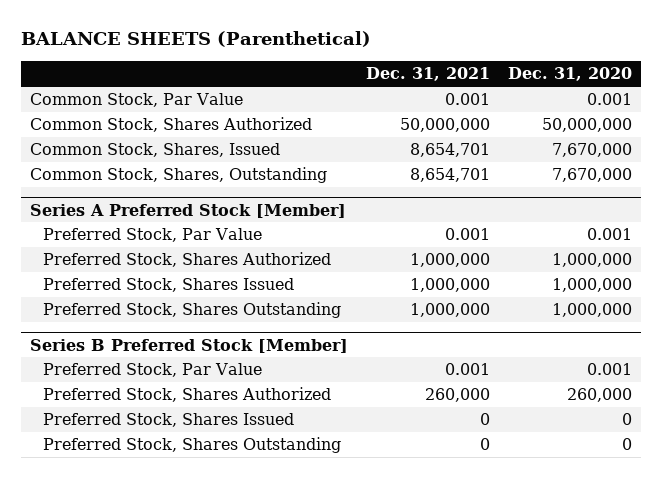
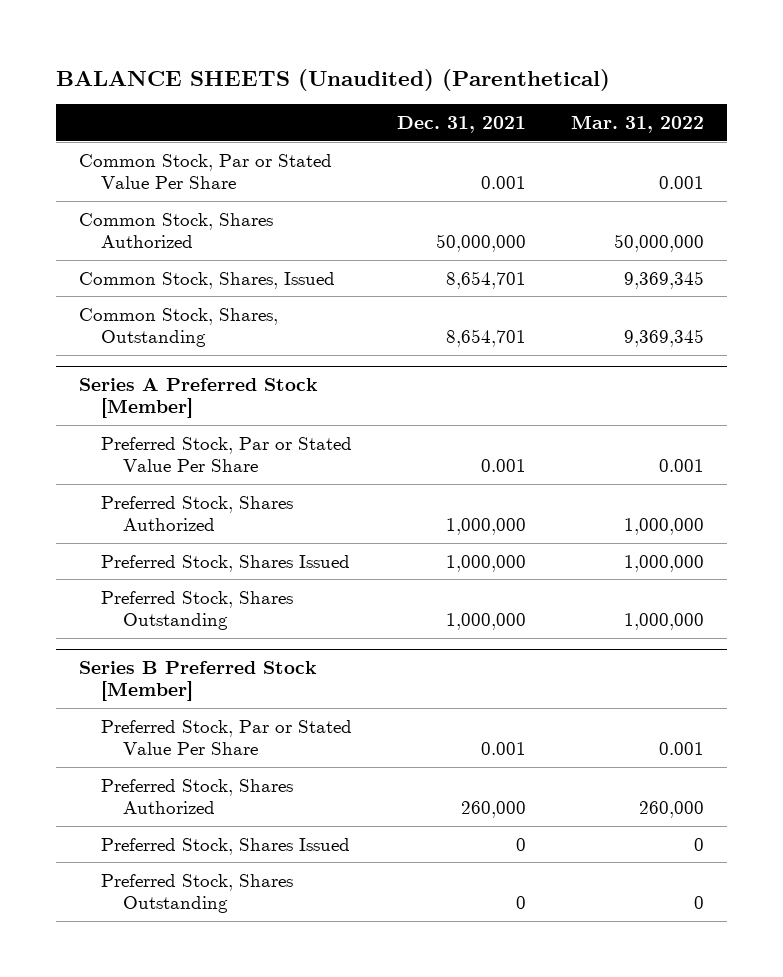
[20,31,371,48] BALANCE SHEETS (Parenthetical) -> [56,68,611,91] BALANCE SHEETS (Unaudited) (Parenthetical)
[508,67,633,82] Dec. 31, 2020 -> none
none -> [571,115,705,134] Mar. 31, 2022
[29,93,243,108] Common Stock, Par Value -> [78,153,332,190] Common Stock, Par or Stated Value Per Share
[42,228,262,243] Preferred Stock, Par Value -> [101,436,353,473] Preferred Stock, Par or Stated Value Per Share
[42,363,262,378] Preferred Stock, Par Value -> [101,719,353,756] Preferred Stock, Par or Stated Value Per Share

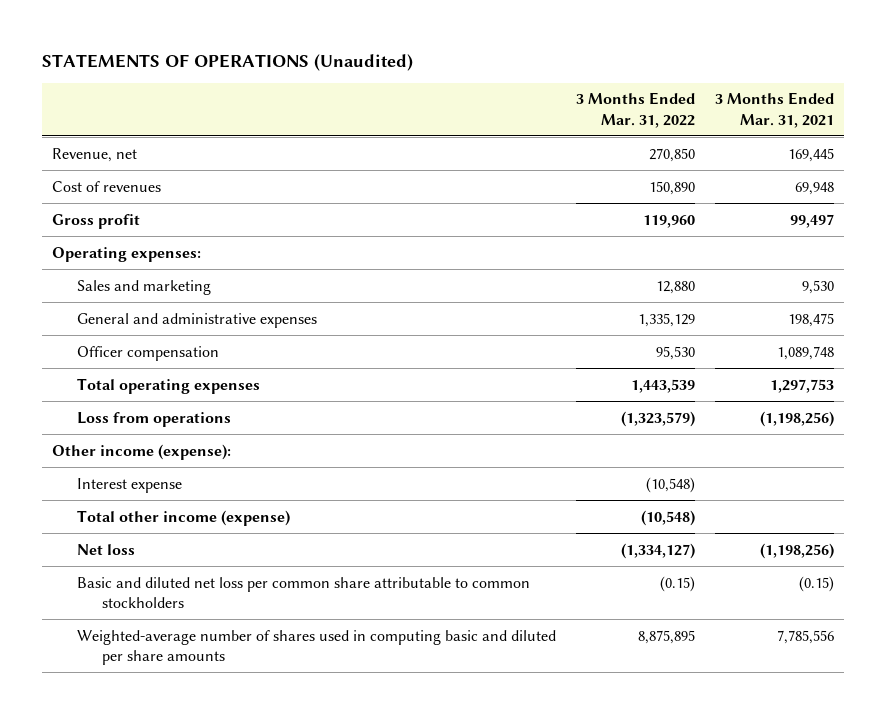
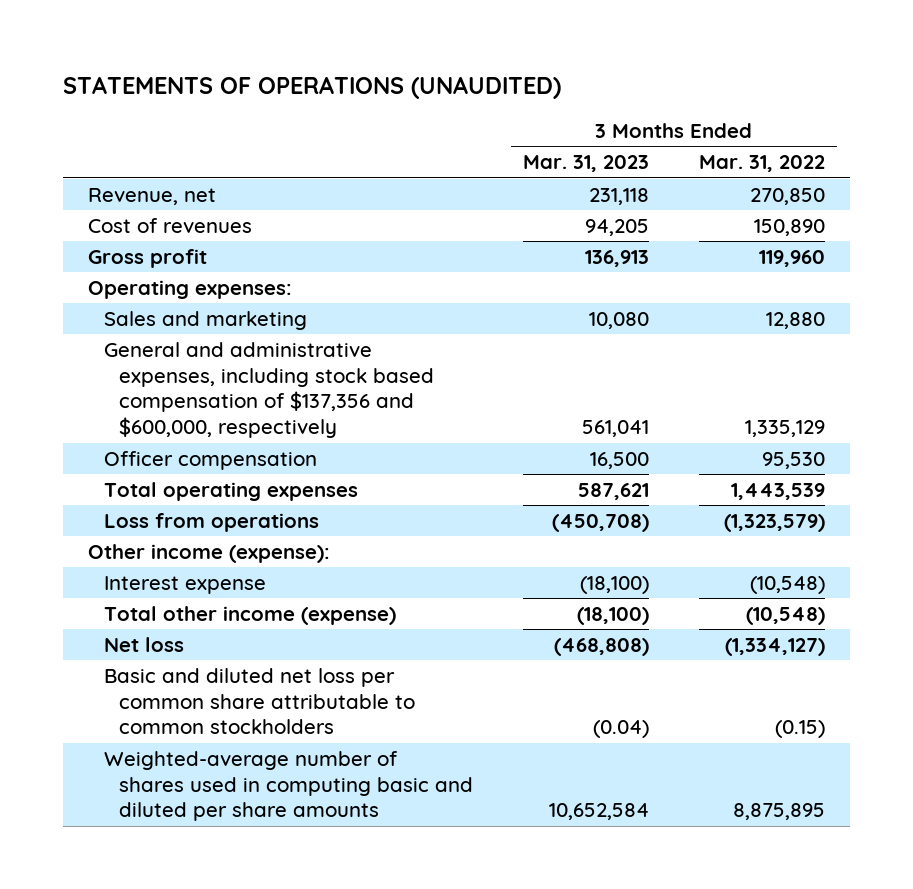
[42,53,414,71] STATEMENTS OF OPERATIONS (Unaudited) -> [62,76,561,100] STATEMENTS OF OPERATIONS (UNAUDITED)
[715,92,835,128] 3 Months Ended Mar. 31, 2021 -> none
none -> [523,155,650,173] Mar. 31, 2023
[77,312,318,328] General and administrative expenses -> [103,341,435,439] General and administrative expenses, including stock based compensation of $137,356 and $600,000, respectively

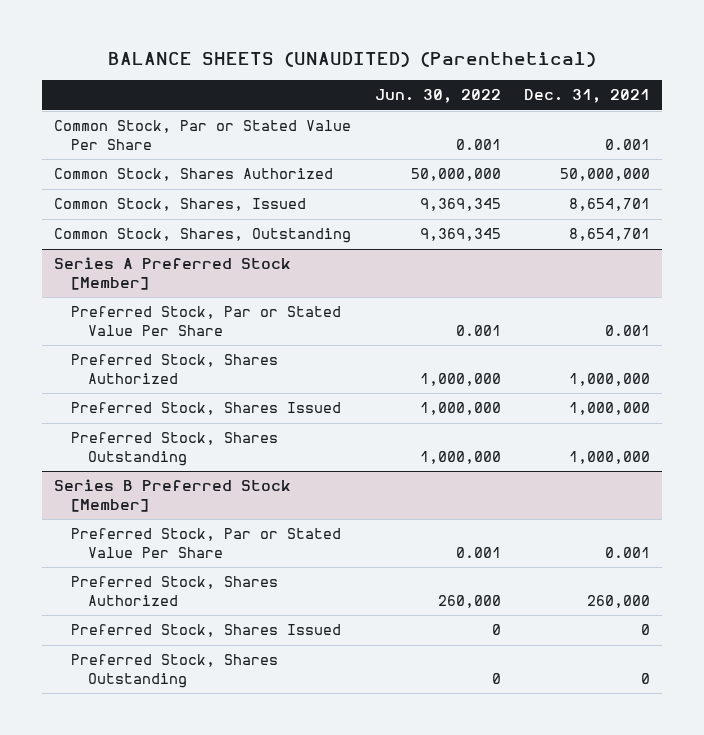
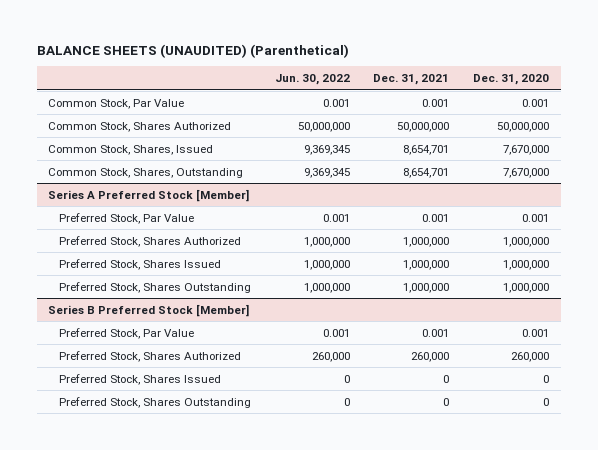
none -> [473,74,550,86] Dec. 31, 2020
[54,120,352,150] Common Stock, Par or Stated Value Per Share -> [48,98,185,109] Common Stock, Par Value
[71,306,342,336] Preferred Stock, Par or Stated Value Per Share -> [58,212,194,224] Preferred Stock, Par Value
[71,528,342,558] Preferred Stock, Par or Stated Value Per Share -> [58,327,194,339] Preferred Stock, Par Value

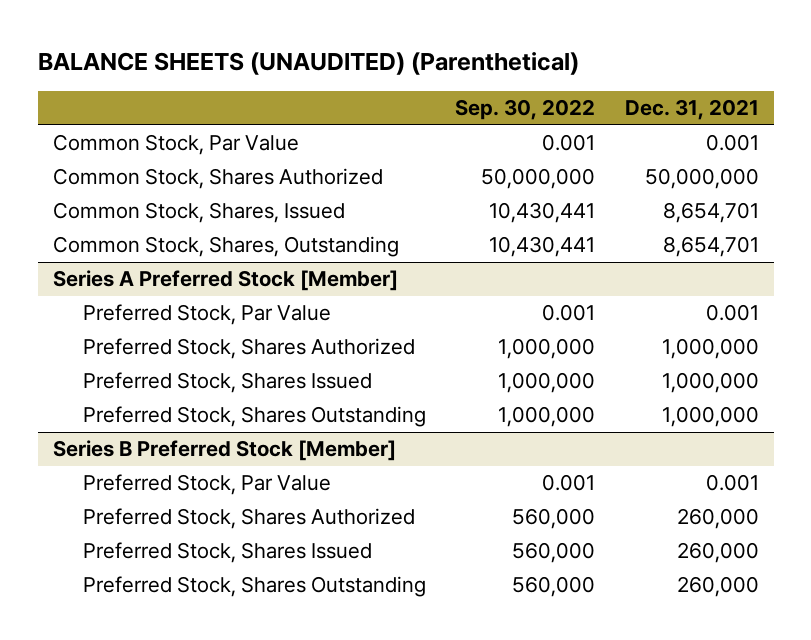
[274,74,350,86] Jun. 30, 2022 -> none
[473,74,550,86] Dec. 31, 2020 -> none
none -> [455,99,596,121] Sep. 30, 2022
[443,374,450,383] 0 -> [676,542,759,564] 260,000
[443,397,450,406] 0 -> [676,576,759,598] 260,000

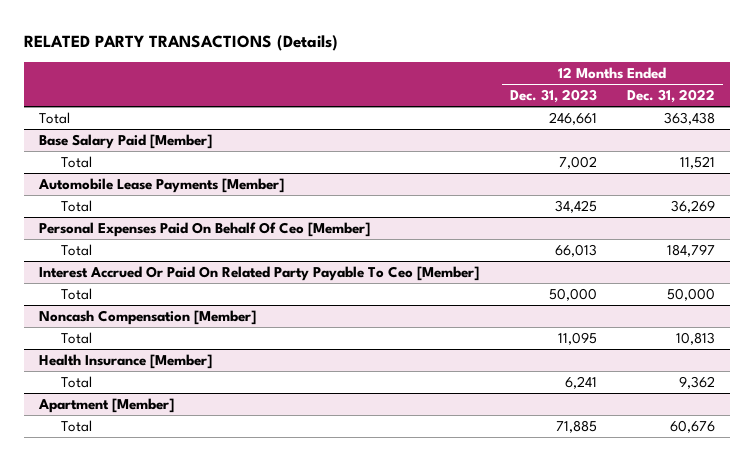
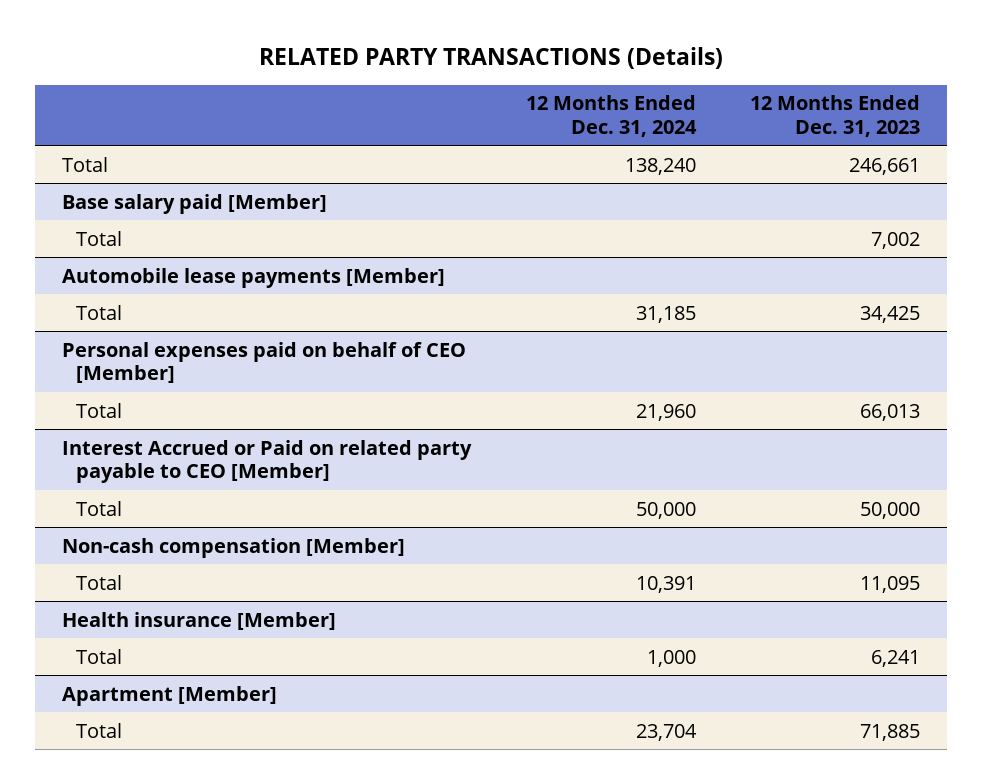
[627,89,716,104] Dec. 31, 2022 -> none
none -> [525,95,697,137] 12 Months Ended Dec. 31, 2024
[39,133,213,149] Base Salary Paid [Member] -> [62,193,328,214] Base salary paid [Member]
[38,177,285,193] Automobile Lease Payments [Member] -> [62,267,446,288] Automobile lease payments [Member]
[39,221,371,237] Personal Expenses Paid On Behalf Of Ceo [Member] -> [62,341,467,383] Personal expenses paid on behalf of CEO [Member]
[39,265,480,281] Interest Accrued Or Paid On Related Party Payable To Ceo [Member] -> [62,439,473,483] Interest Accrued or Paid on related party payable to CEO [Member]
[39,309,257,325] Noncash Compensation [Member] -> [62,537,406,558] Non-cash compensation [Member]
[39,353,213,369] Health Insurance [Member] -> [62,611,337,630] Health insurance [Member]

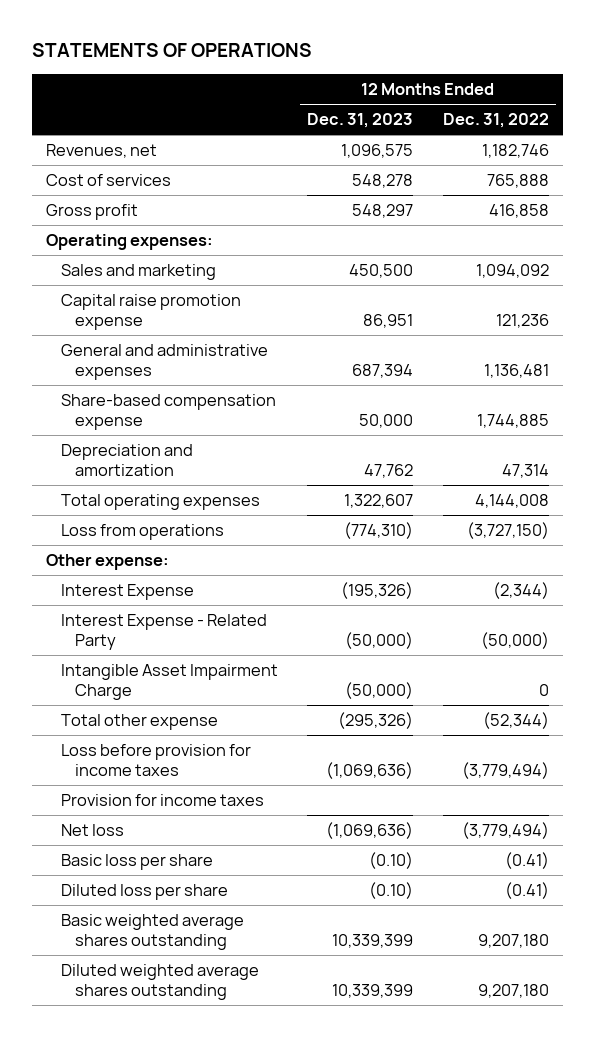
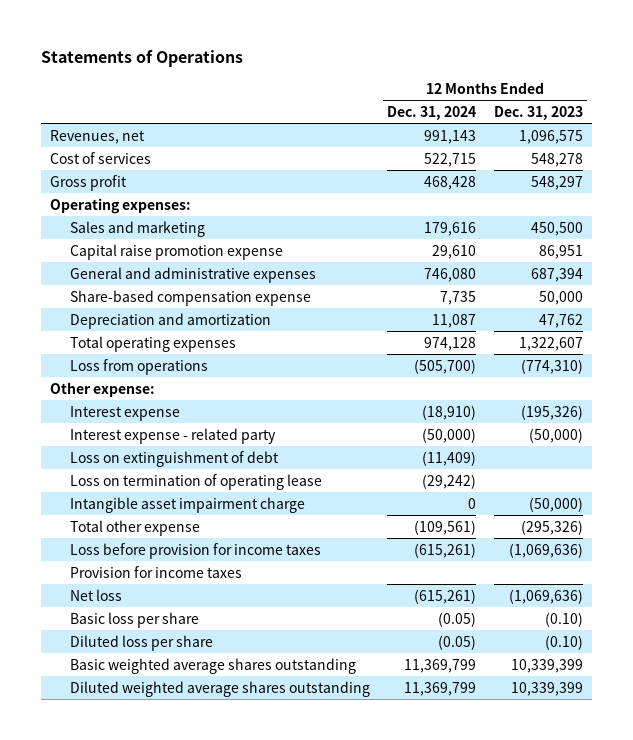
[31,43,312,58] STATEMENTS OF OPERATIONS -> [41,50,244,68] Statements of Operations
[442,113,549,129] Dec. 31, 2022 -> none
none -> [387,105,477,120] Dec. 31, 2024
[60,584,194,601] Interest Expense -> [69,405,180,421] Interest expense
[60,614,267,651] Interest Expense - Related Party -> [69,427,276,444] Interest expense - related party
none -> [69,450,279,467] Loss on extinguishment of debt
none -> [69,473,322,490] Loss on termination of operating lease
[60,664,278,701] Intangible Asset Impairment Charge -> [69,496,305,513] Intangible asset impairment charge

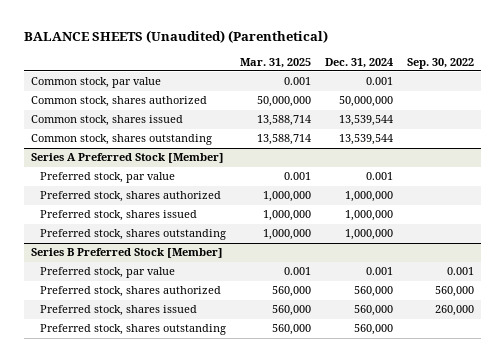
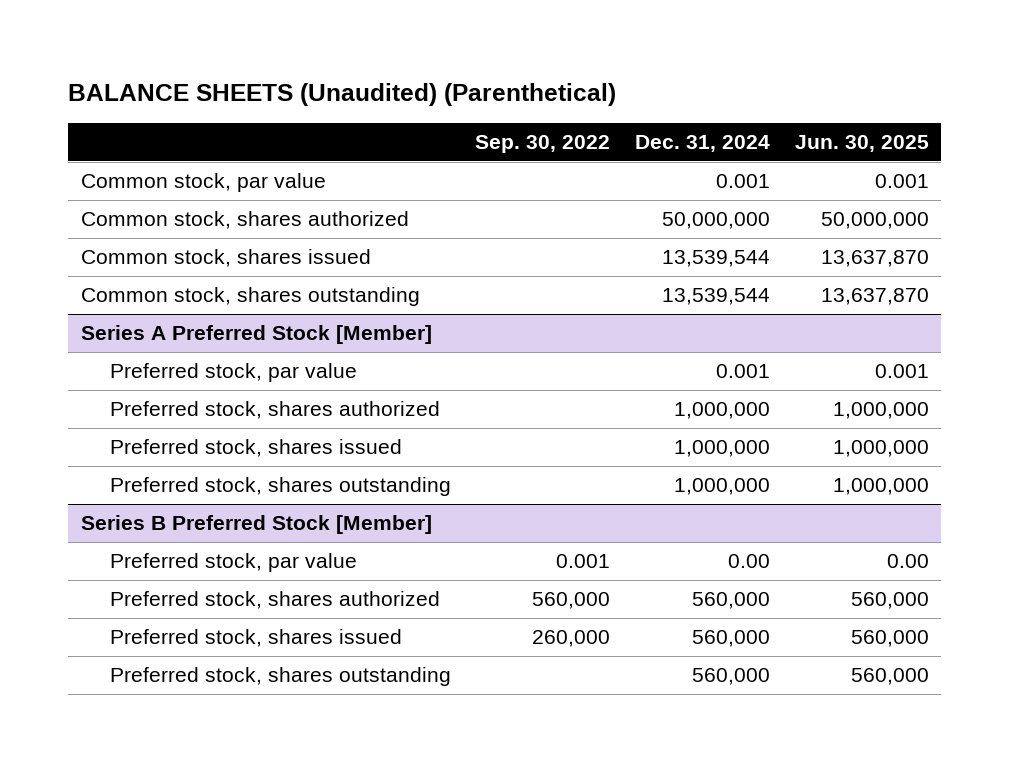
[239,57,311,68] Mar. 31, 2025 -> none
none -> [794,134,929,152] Jun. 30, 2025
[365,267,393,276] 0.001 -> [728,554,771,569] 0.00

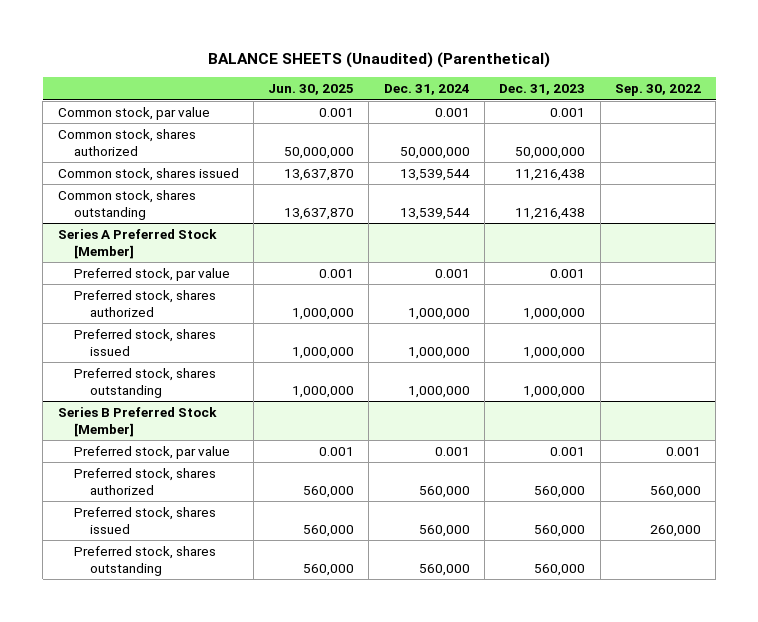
none -> [499,84,586,96] Dec. 31, 2023
[728,554,771,569] 0.00 -> [434,446,470,456] 0.001
[886,554,929,569] 0.00 -> [319,446,355,456] 0.001

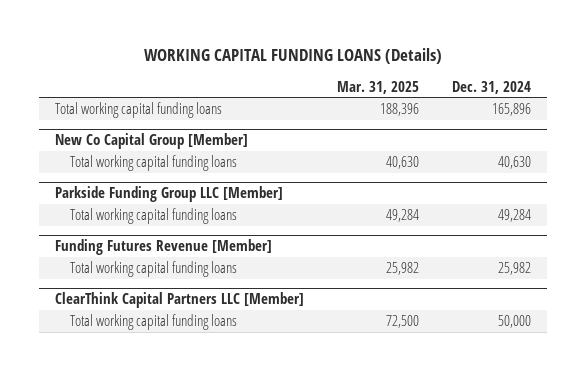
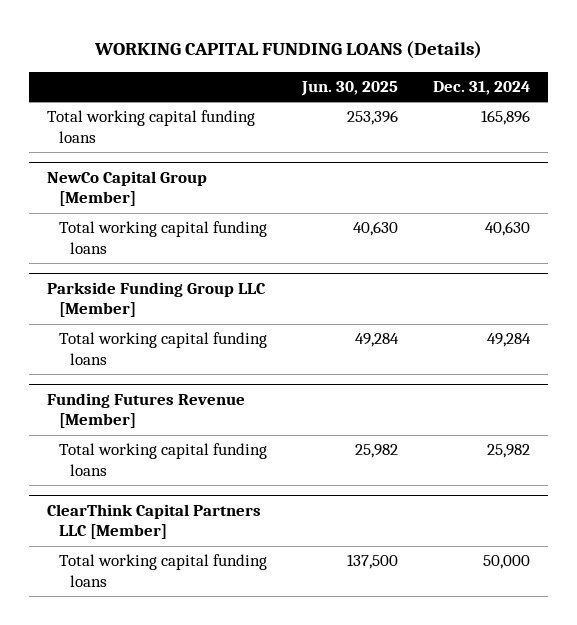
[336,80,419,94] Mar. 31, 2025 -> none
none -> [300,80,398,96] Jun. 30, 2025
[55,133,249,150] New Co Capital Group [Member] -> [47,170,208,207] NewCo Capital Group [Member]

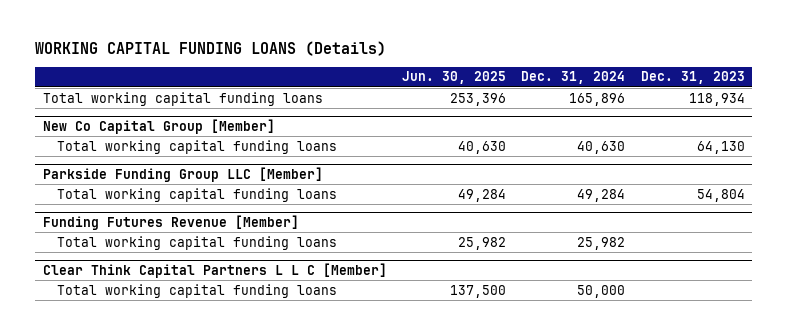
none -> [640,71,745,85] Dec. 31, 2023
[47,170,208,207] NewCo Capital Group [Member] -> [42,118,275,134] New Co Capital Group [Member]
[47,503,262,540] ClearThink Capital Partners LLC [Member] -> [42,262,387,278] Clear Think Capital Partners L L C [Member]

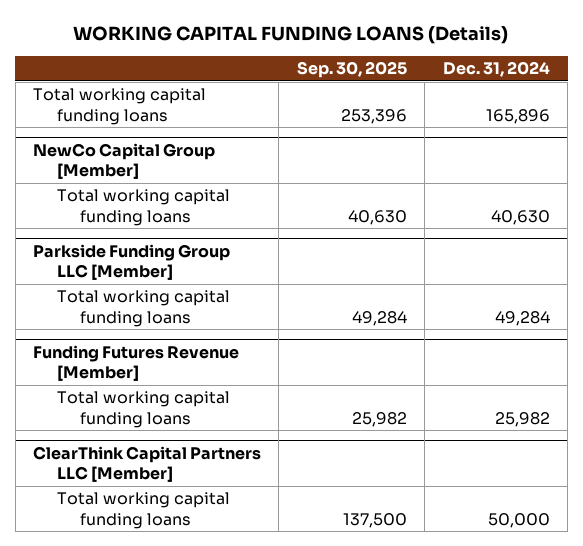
[402,71,507,85] Jun. 30, 2025 -> none
[640,71,745,85] Dec. 31, 2023 -> none
none -> [296,60,407,78] Sep. 30, 2025
[42,118,275,134] New Co Capital Group [Member] -> [33,142,216,179] NewCo Capital Group [Member]
[42,262,387,278] Clear Think Capital Partners L L C [Member] -> [33,445,262,482] ClearThink Capital Partners LLC [Member]

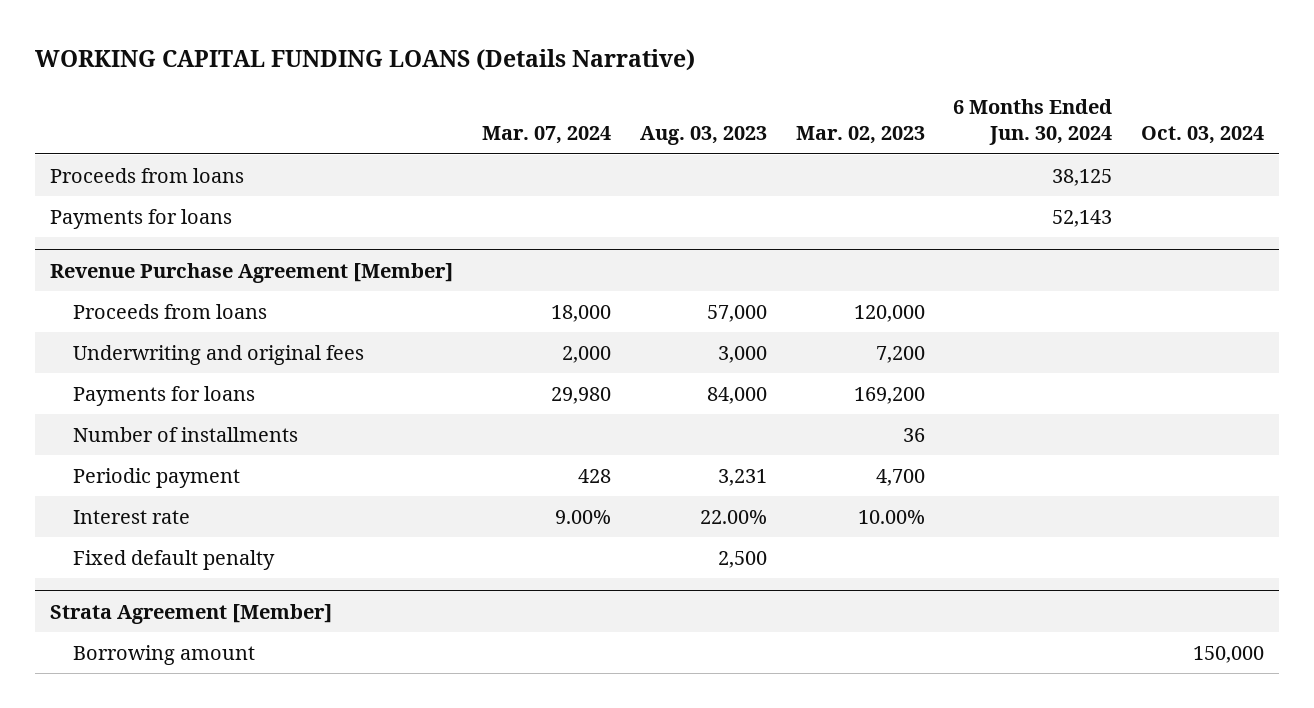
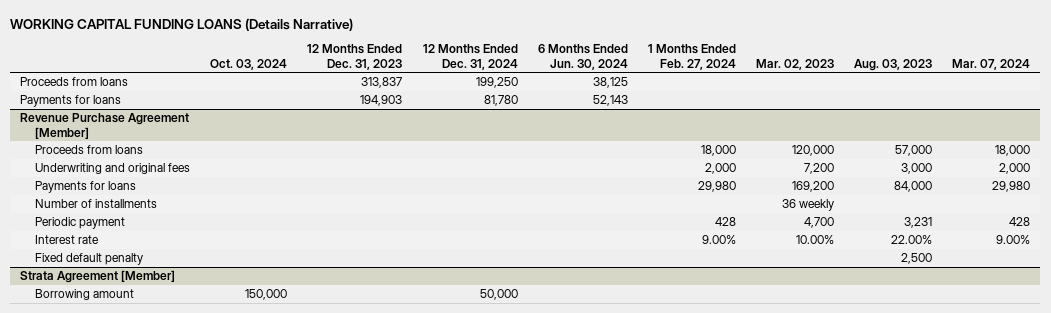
none -> [307,44,403,70] 12 Months Ended Dec. 31, 2023
none -> [422,44,518,70] 12 Months Ended Dec. 31, 2024
none -> [647,44,736,70] 1 Months Ended Feb. 27, 2024
[902,427,925,442] 36 -> [782,199,835,212] 36 weekly

